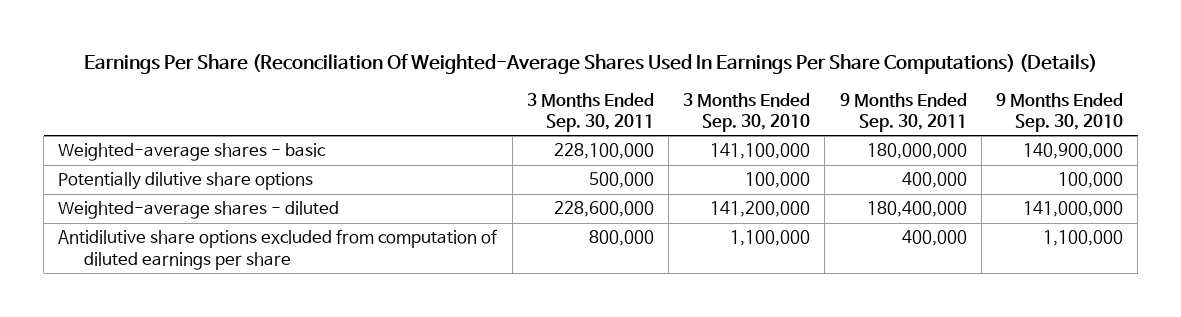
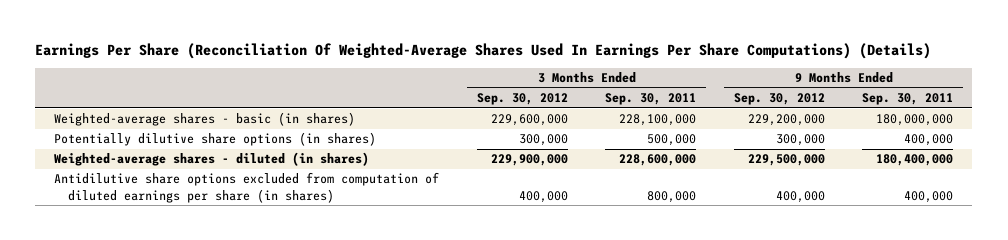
[683,92,811,133] 3 Months Ended Sep. 30, 2010 -> none
[996,92,1124,133] 9 Months Ended Sep. 30, 2010 -> none
none -> [476,93,568,106] Sep. 30, 2012
none -> [733,93,825,106] Sep. 30, 2012
[58,143,327,162] Weighted-average shares - basic -> [54,112,356,127] Weighted-average shares - basic (in shares)
[58,172,314,191] Potentially dilutive share options -> [54,132,377,147] Potentially dilutive share options (in shares)
[58,201,340,220] Weighted-average shares - diluted -> [54,152,370,167] Weighted-average shares - diluted (in shares)
[58,229,498,270] Antidilutive share options excluded from computation of diluted earnings per share -> [54,172,440,203] Antidilutive share options excluded from computation of diluted earnings per share (in shares)

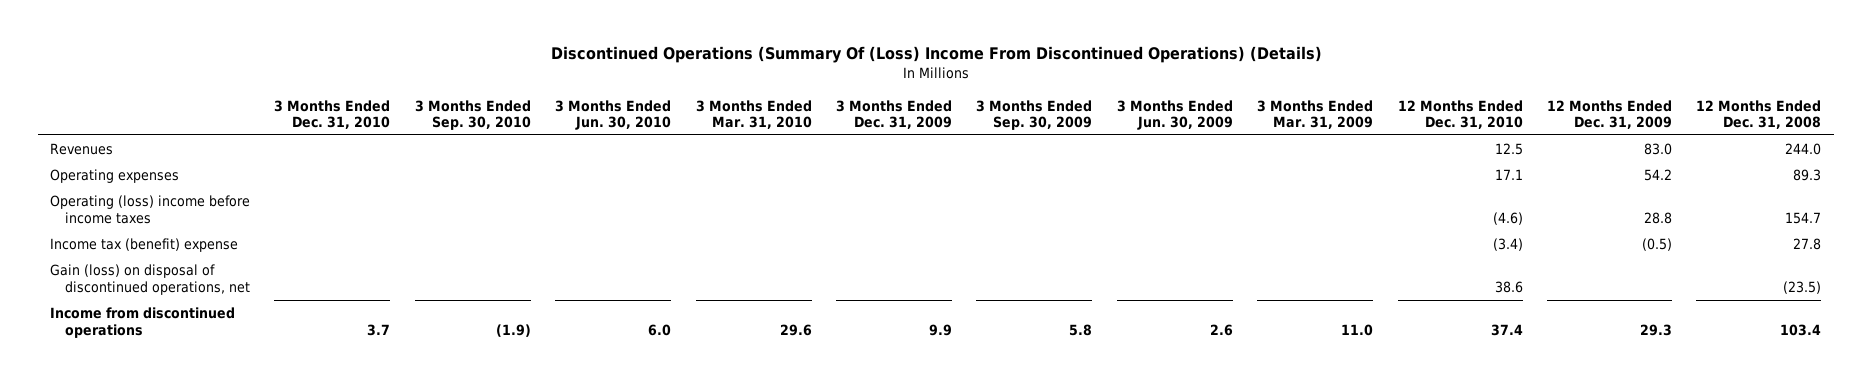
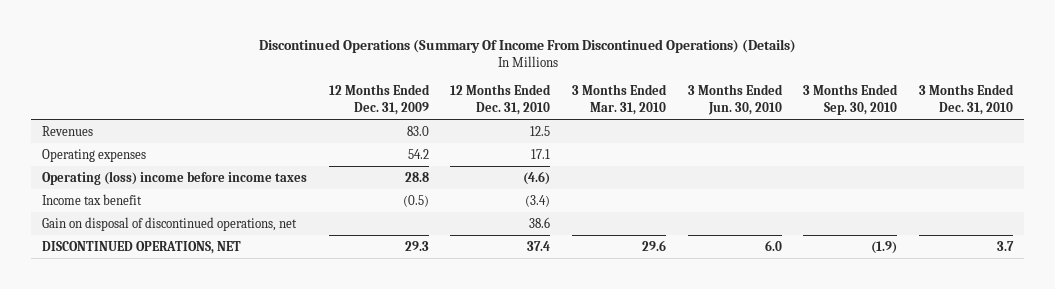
[550,46,1322,64] Discontinued Operations (Summary Of (Loss) Income From Discontinued Operations) (Details) -> [258,39,796,54] Discontinued Operations (Summary Of Income From Discontinued Operations) (Details)
[835,99,952,129] 3 Months Ended Dec. 31, 2009 -> none
[976,99,1093,130] 3 Months Ended Sep. 30, 2009 -> none
[1116,99,1233,130] 3 Months Ended Jun. 30, 2009 -> none
[1257,99,1374,129] 3 Months Ended Mar. 31, 2009 -> none
[1696,99,1822,129] 12 Months Ended Dec. 31, 2008 -> none
[49,238,238,253] Income tax (benefit) expense -> [42,193,143,205] Income tax benefit
[49,264,250,295] Gain (loss) on disposal of discontinued operations, net -> [42,216,298,231] Gain on disposal of discontinued operations, net
[49,307,235,338] Income from discontinued operations -> [42,240,242,254] DISCONTINUED OPERATIONS, NET

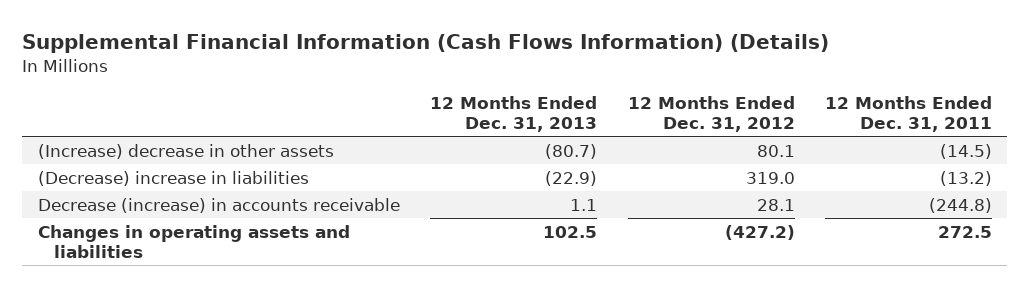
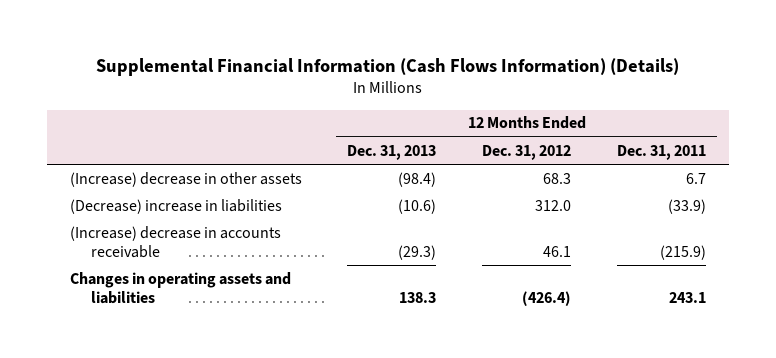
[545,143,598,159] (80.7) -> [398,171,437,187] (98.4)
[756,144,795,157] 80.1 -> [543,172,572,184] 68.3
[940,143,993,159] (14.5) -> [685,172,706,184] 6.7
[545,170,598,186] (22.9) -> [398,198,437,214] (10.6)
[745,171,795,184] 319.0 -> [535,199,572,211] 312.0
[940,170,993,186] (13.2) -> [667,198,706,214] (33.9)
[37,197,400,213] Decrease (increase) in accounts receivable -> [69,225,281,259] (Increase) decrease in accounts receivable
[570,198,598,211] 1.1 -> [398,245,437,261] (29.3)
[756,198,795,211] 28.1 -> [543,246,572,258] 46.1
[929,197,993,213] (244.8) -> [659,245,706,261] (215.9)
[543,225,598,238] 102.5 -> [399,292,437,304] 138.3
[724,224,795,240] (427.2) -> [522,291,572,307] (426.4)
[938,225,993,238] 272.5 -> [668,292,706,304] 243.1

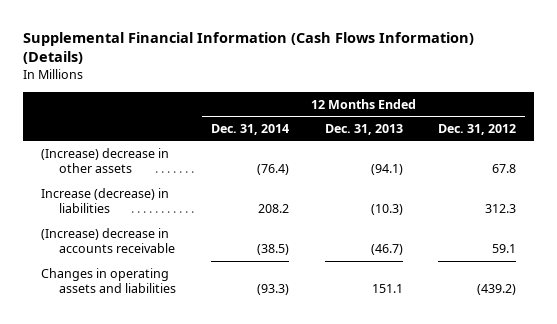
[616,144,706,160] Dec. 31, 2011 -> none
none -> [211,123,290,135] Dec. 31, 2014
[398,171,437,187] (98.4) -> [370,164,403,176] (94.1)
[543,172,572,184] 68.3 -> [492,164,517,174] 67.8
[69,198,282,214] (Decrease) increase in liabilities -> [40,187,169,214] Increase (decrease) in liabilities
[398,198,437,214] (10.6) -> [370,204,403,216] (10.3)
[535,199,572,211] 312.0 -> [485,204,517,214] 312.3
[398,245,437,261] (29.3) -> [370,244,403,256] (46.7)
[543,246,572,258] 46.1 -> [492,244,517,254] 59.1
[399,292,437,304] 138.3 -> [371,284,403,294] 151.1
[522,291,572,307] (426.4) -> [477,284,517,296] (439.2)

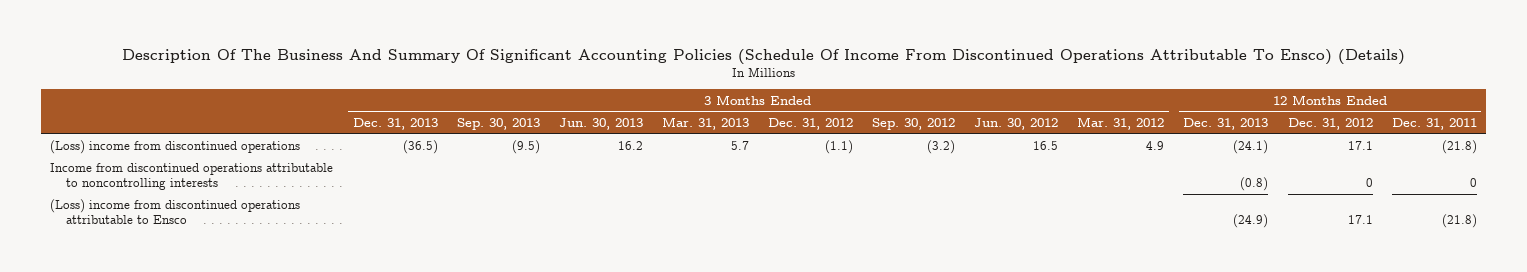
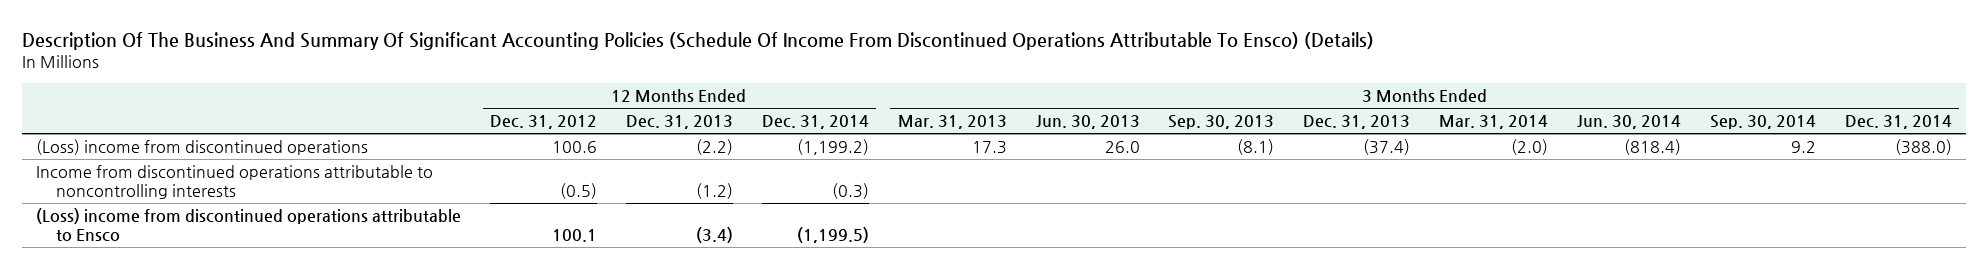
[767,118,853,131] Dec. 31, 2012 -> none
[872,118,956,131] Sep. 30, 2012 -> none
[974,118,1059,131] Jun. 30, 2012 -> none
[1077,117,1165,131] Mar. 31, 2012 -> none
[1391,118,1477,131] Dec. 31, 2011 -> none
none -> [761,115,869,130] Dec. 31, 2014
none -> [1439,115,1549,130] Mar. 31, 2014
none -> [1577,115,1682,130] Jun. 30, 2014
none -> [1709,115,1816,130] Sep. 30, 2014
none -> [1844,115,1952,130] Dec. 31, 2014
[402,140,438,155] (36.5) -> [1363,139,1411,156] (37.4)
[511,140,540,155] (9.5) -> [1237,139,1275,156] (8.1)
[617,141,643,151] 16.2 -> [1104,141,1140,154] 26.0
[730,141,749,151] 5.7 -> [971,141,1007,155] 17.3
[1233,140,1269,155] (24.1) -> [695,139,733,156] (2.2)
[1347,141,1373,151] 17.1 -> [552,141,598,154] 100.6
[1240,176,1269,191] (0.8) -> [695,182,733,199] (1.2)
[1365,177,1373,187] 0 -> [560,182,598,199] (0.5)
[1233,213,1269,228] (24.9) -> [695,226,733,243] (3.4)
[1347,214,1373,224] 17.1 -> [552,228,598,242] 100.1

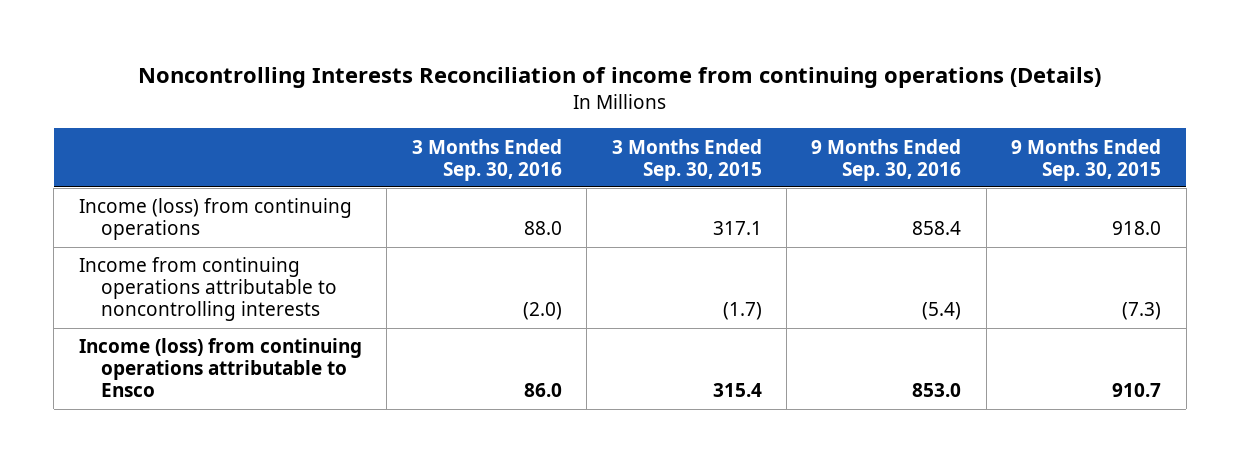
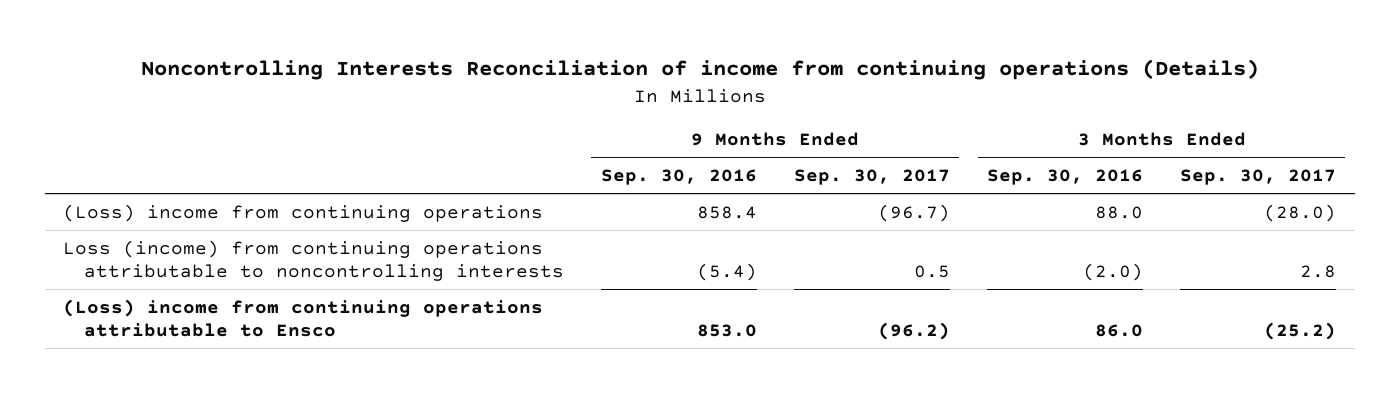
[611,138,762,181] 3 Months Ended Sep. 30, 2015 -> none
[1011,138,1162,181] 9 Months Ended Sep. 30, 2015 -> none
none -> [793,169,950,186] Sep. 30, 2017
none -> [1180,169,1337,186] Sep. 30, 2017
[78,198,352,241] Income (loss) from continuing operations -> [63,203,544,222] (Loss) income from continuing operations
[78,257,338,322] Income from continuing operations attributable to noncontrolling interests -> [63,239,564,281] Loss (income) from continuing operations attributable to noncontrolling interests
[78,338,362,398] Income (loss) from continuing operations attributable to Ensco -> [63,298,544,337] (Loss) income from continuing operations attributable to Ensco

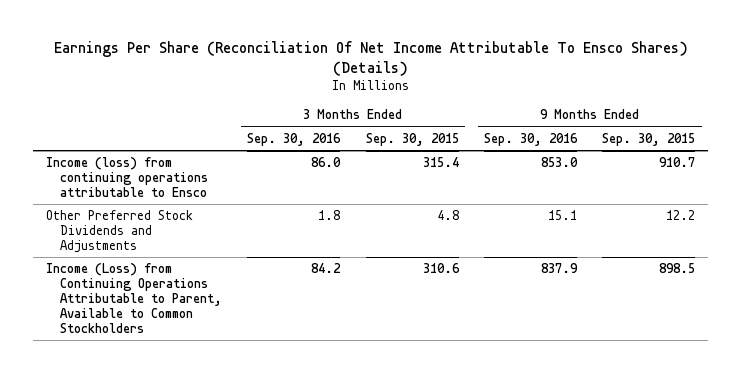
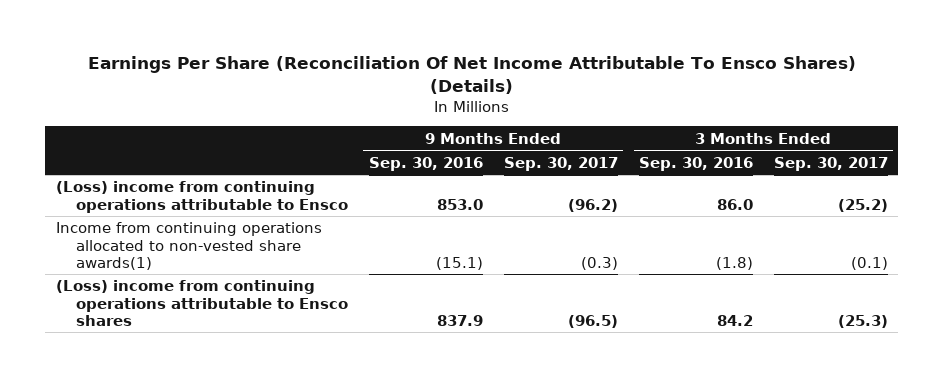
[365,132,459,146] Sep. 30, 2015 -> none
[602,132,696,146] Sep. 30, 2015 -> none
none -> [503,156,618,171] Sep. 30, 2017
none -> [773,156,888,171] Sep. 30, 2017
[45,210,193,254] Other Preferred Stock Dividends and Adjustments -> none
[45,157,208,198] Income (loss) from continuing operations attributable to Ensco -> [56,181,348,213] (Loss) income from continuing operations attributable to Ensco
none -> [56,222,323,270] Income from continuing operations allocated to non-vested share awards(1)
[45,263,222,333] Income (Loss) from Continuing Operations Attributable to Parent, Available to Common Stockholders -> [56,280,348,326] (Loss) income from continuing operations attributable to Ensco shares

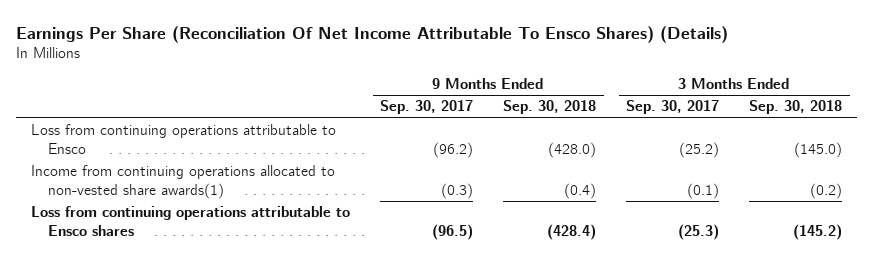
[368,156,483,171] Sep. 30, 2016 -> none
[638,156,753,171] Sep. 30, 2016 -> none
none -> [503,100,597,115] Sep. 30, 2018
none -> [749,100,843,115] Sep. 30, 2018
[56,181,348,213] (Loss) income from continuing operations attributable to Ensco -> [31,124,337,154] Loss from continuing operations attributable to Ensco
[56,280,348,326] (Loss) income from continuing operations attributable to Ensco shares -> [31,206,351,236] Loss from continuing operations attributable to Ensco shares

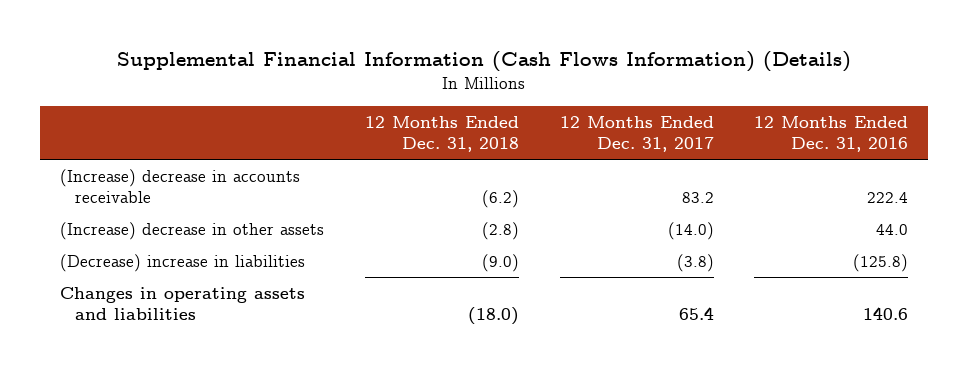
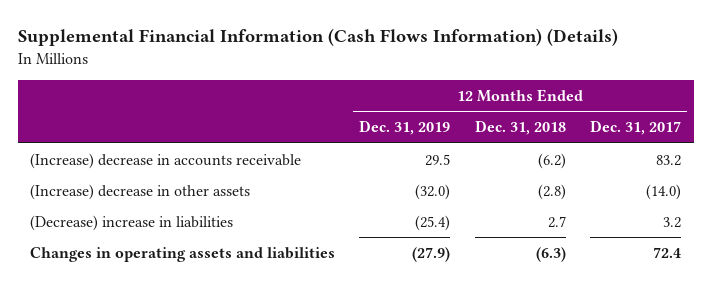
[754,116,909,153] 12 Months Ended Dec. 31, 2016 -> none
none -> [359,120,451,136] Dec. 31, 2019
[482,253,520,272] (9.0) -> [547,215,566,228] 2.7
[676,253,714,272] (3.8) -> [663,216,682,228] 3.2
[468,306,520,325] (18.0) -> [535,246,566,262] (6.3)
[678,306,714,320] 65.4 -> [653,246,682,258] 72.4

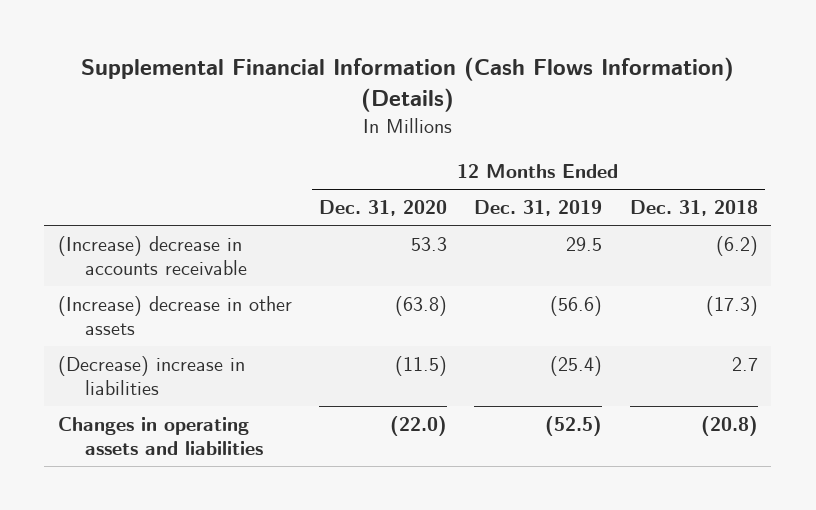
[590,120,682,136] Dec. 31, 2017 -> none
none -> [319,200,448,217] Dec. 31, 2020
[415,183,451,200] (32.0) -> [550,296,603,317] (56.6)
[537,183,566,200] (2.8) -> [705,296,758,317] (17.3)
[412,246,451,262] (27.9) -> [545,416,603,437] (52.5)
[535,246,566,262] (6.3) -> [700,416,758,437] (20.8)

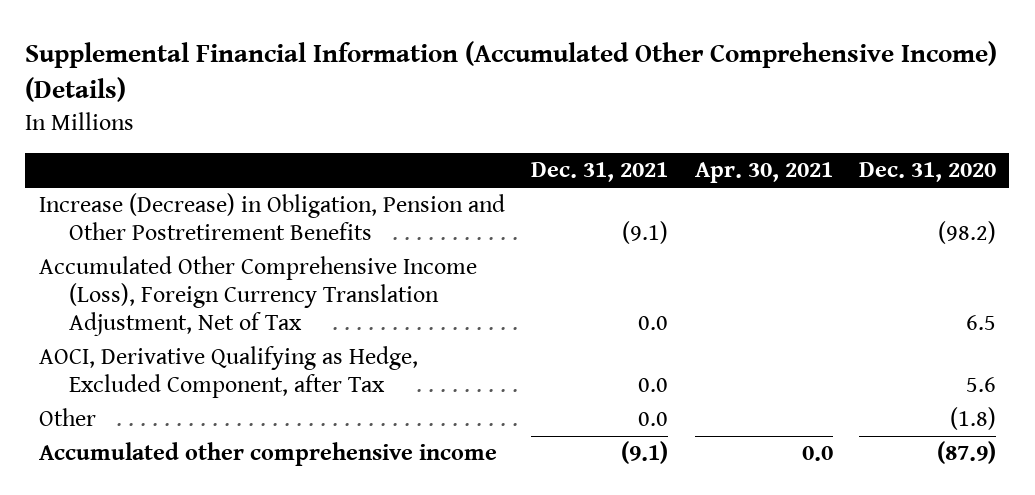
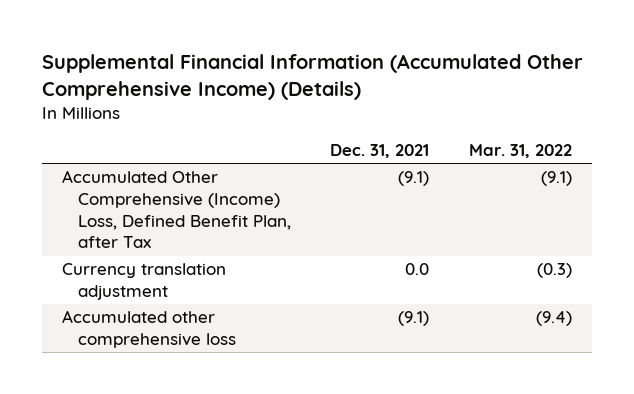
[694,162,833,184] Apr. 30, 2021 -> none
[859,162,997,183] Dec. 31, 2020 -> none
none -> [468,143,572,158] Mar. 31, 2022
[38,346,418,399] AOCI, Derivative Qualifying as Hedge, Excluded Component, after Tax -> none
[38,408,96,427] Other -> none
[38,193,505,241] Increase (Decrease) in Obligation, Pension and Other Postretirement Benefits -> [62,170,291,249] Accumulated Other Comprehensive (Income) Loss, Defined Benefit Plan, after Tax
[38,256,477,336] Accumulated Other Comprehensive Income (Loss), Foreign Currency Translation Adjustment, Net of Tax -> [62,263,227,301] Currency translation adjustment
[38,442,497,467] Accumulated other comprehensive income -> [62,310,236,349] Accumulated other comprehensive loss

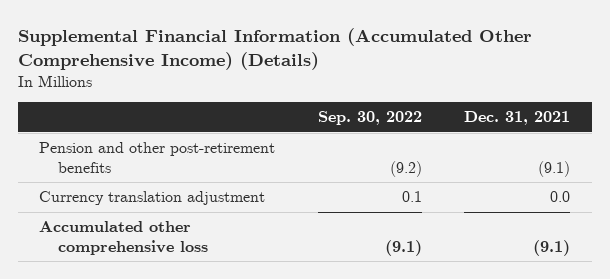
[468,143,572,158] Mar. 31, 2022 -> none
none -> [317,111,422,126] Sep. 30, 2022
[62,170,291,249] Accumulated Other Comprehensive (Income) Loss, Defined Benefit Plan, after Tax -> [39,142,276,173] Pension and other post-retirement benefits

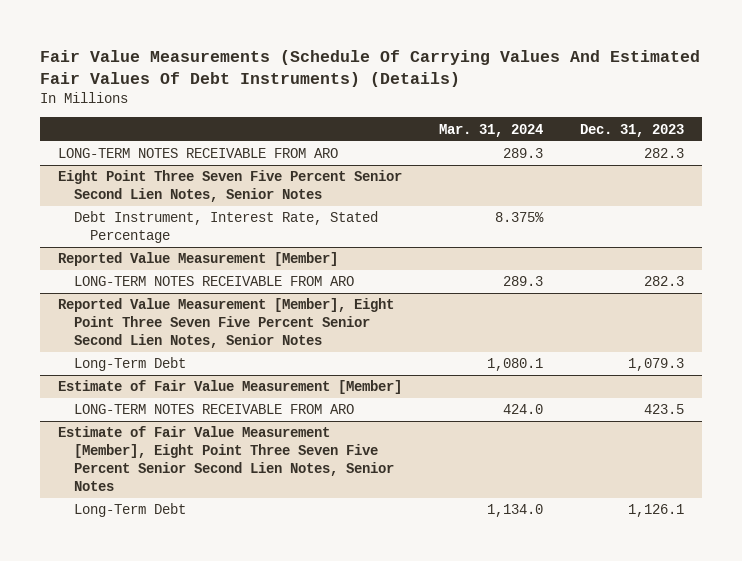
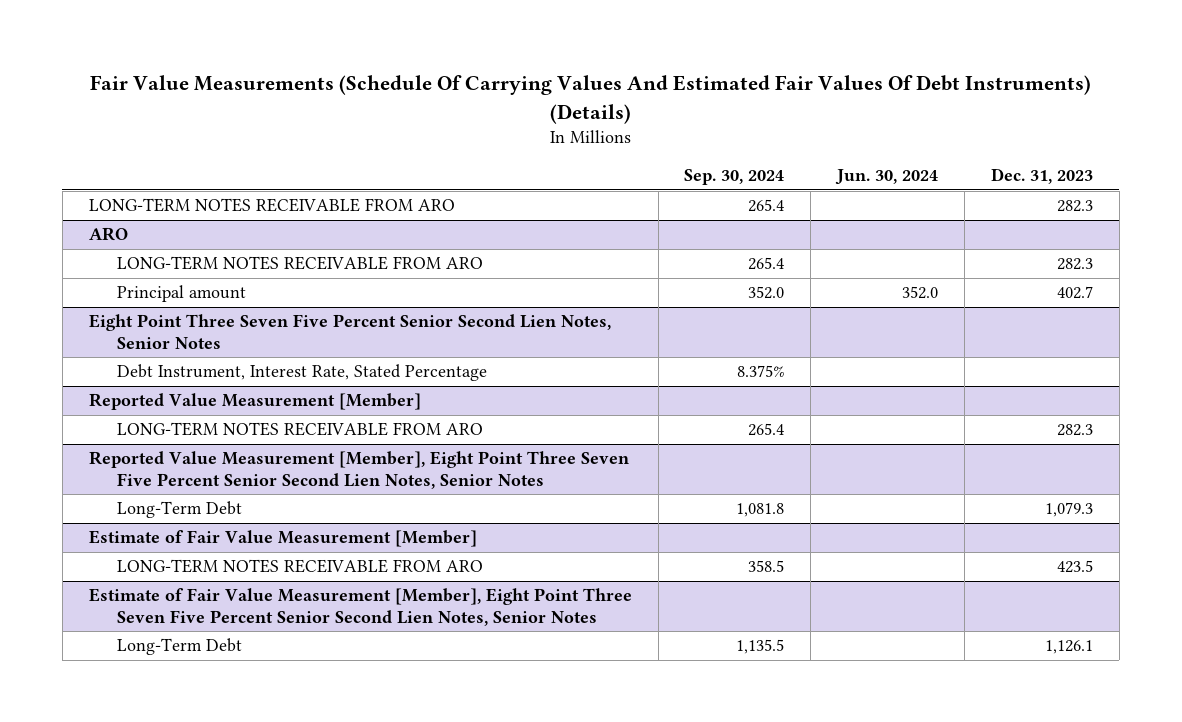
[438,123,543,137] Mar. 31, 2024 -> none
none -> [684,169,785,186] Sep. 30, 2024
none -> [835,169,939,186] Jun. 30, 2024
none -> [88,227,128,242] ARO
none -> [117,256,484,271] LONG-TERM NOTES RECEIVABLE FROM ARO
none -> [117,285,247,303] Principal amount

